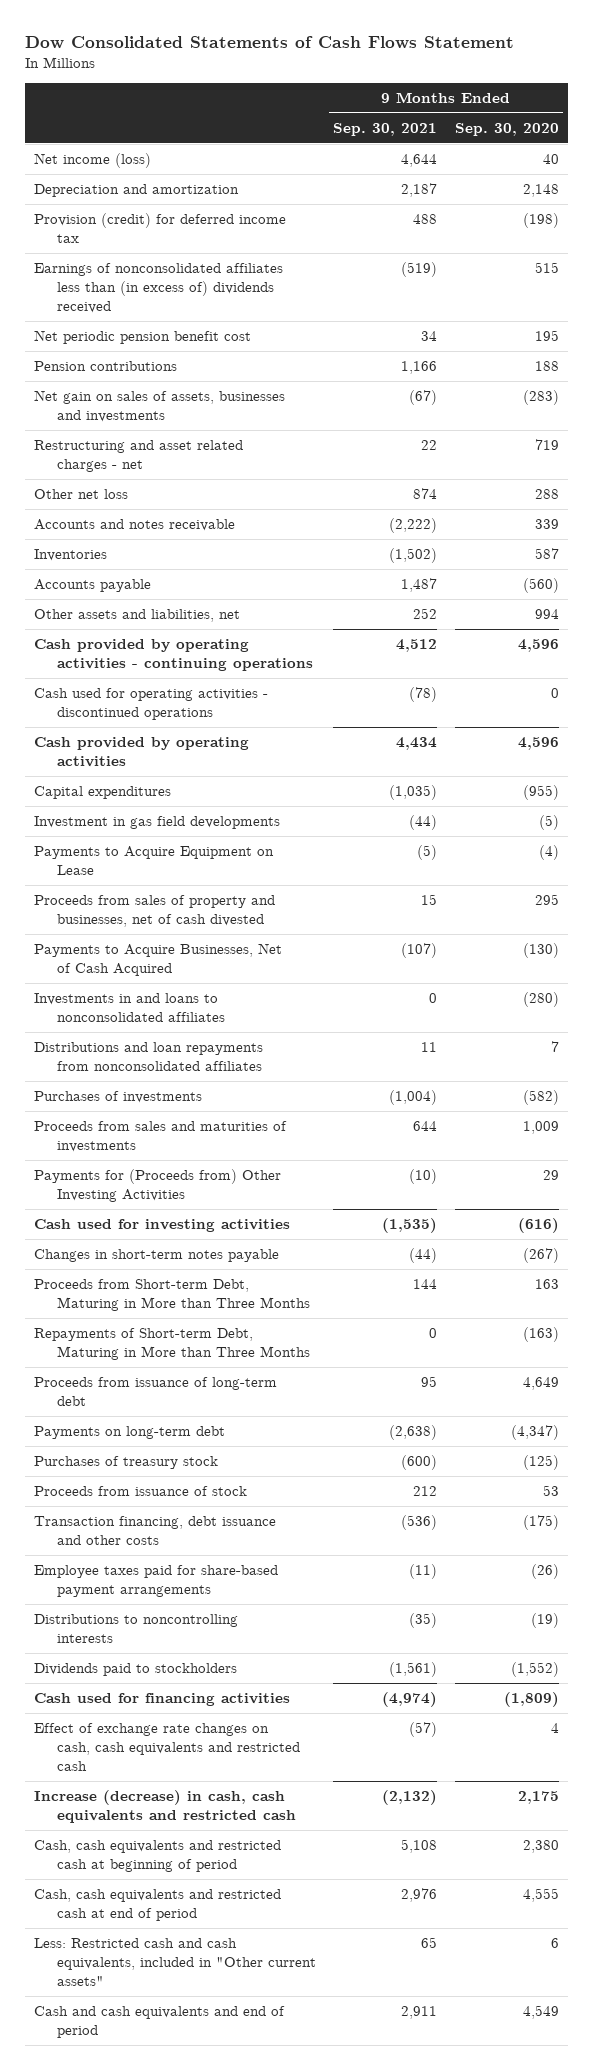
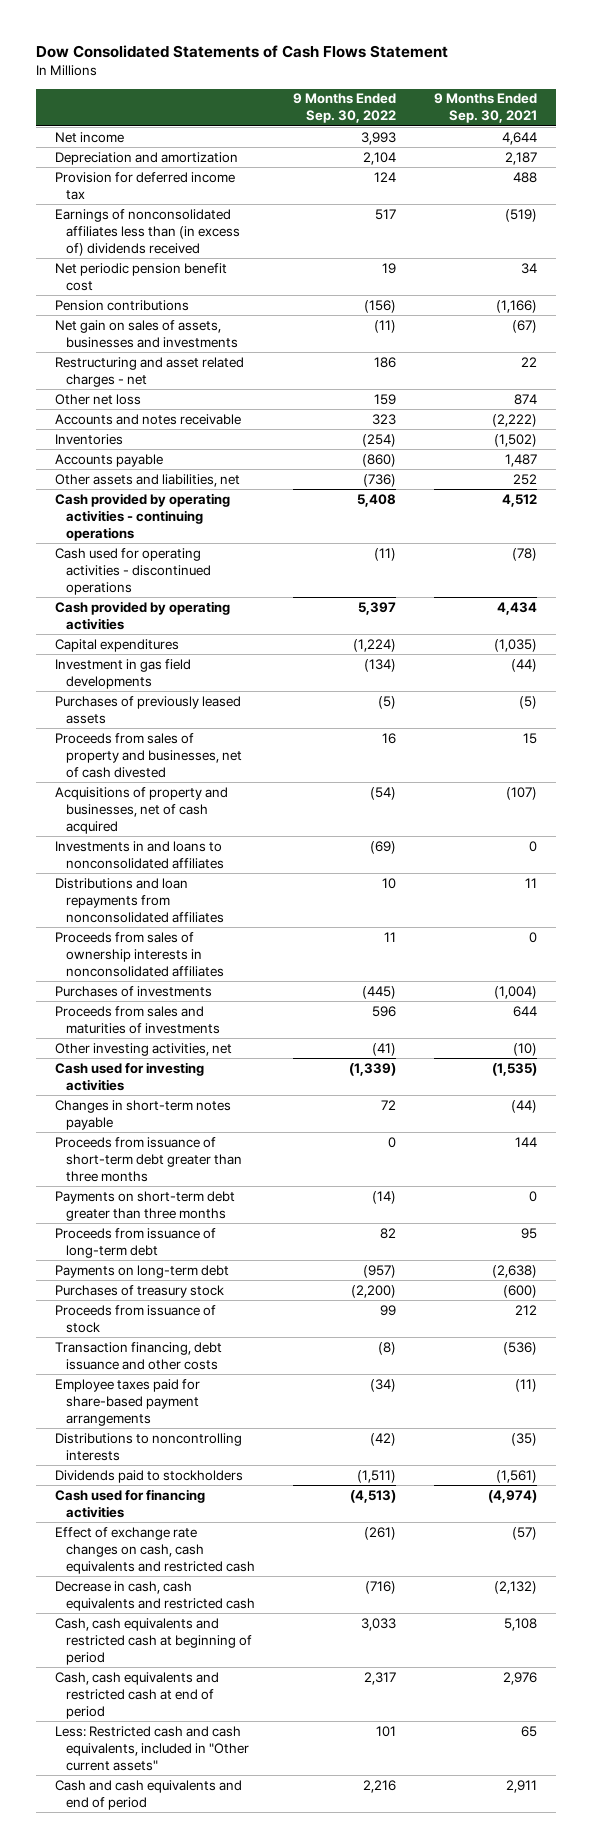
[454,122,559,136] Sep. 30, 2020 -> none
none -> [292,93,396,124] 9 Months Ended Sep. 30, 2022
[34,153,152,169] Net income (loss) -> [55,131,125,143] Net income
[34,213,287,243] Provision (credit) for deferred income tax -> [55,171,236,200] Provision for deferred income tax
[401,361,438,375] 1,166 -> [495,299,537,313] (1,166)
[34,846,275,875] Payments to Acquire Equipment on Lease -> [55,695,242,724] Purchases of previously leased assets
[34,943,283,976] Payments to Acquire Businesses, Net of Cash Acquired -> [55,786,229,834] Acquisitions of property and businesses, net of cash acquired
none -> [55,931,224,977] Proceeds from sales of ownership interests in nonconsolidated affiliates
[34,1169,282,1202] Payments for (Proceeds from) Other Investing Activities -> [55,1042,233,1056] Other investing activities, net
[34,1279,310,1311] Proceeds from Short-term Debt, Maturing in More than Three Months -> [55,1136,242,1182] Proceeds from issuance of short-term debt greater than three months
[34,1328,310,1360] Repayments of Short-term Debt, Maturing in More than Three Months -> [55,1190,236,1221] Payments on short-term debt greater than three months
[34,1790,296,1823] Increase (decrease) in cash, cash equivalents and restricted cash -> [55,1580,255,1611] Decrease in cash, cash equivalents and restricted cash

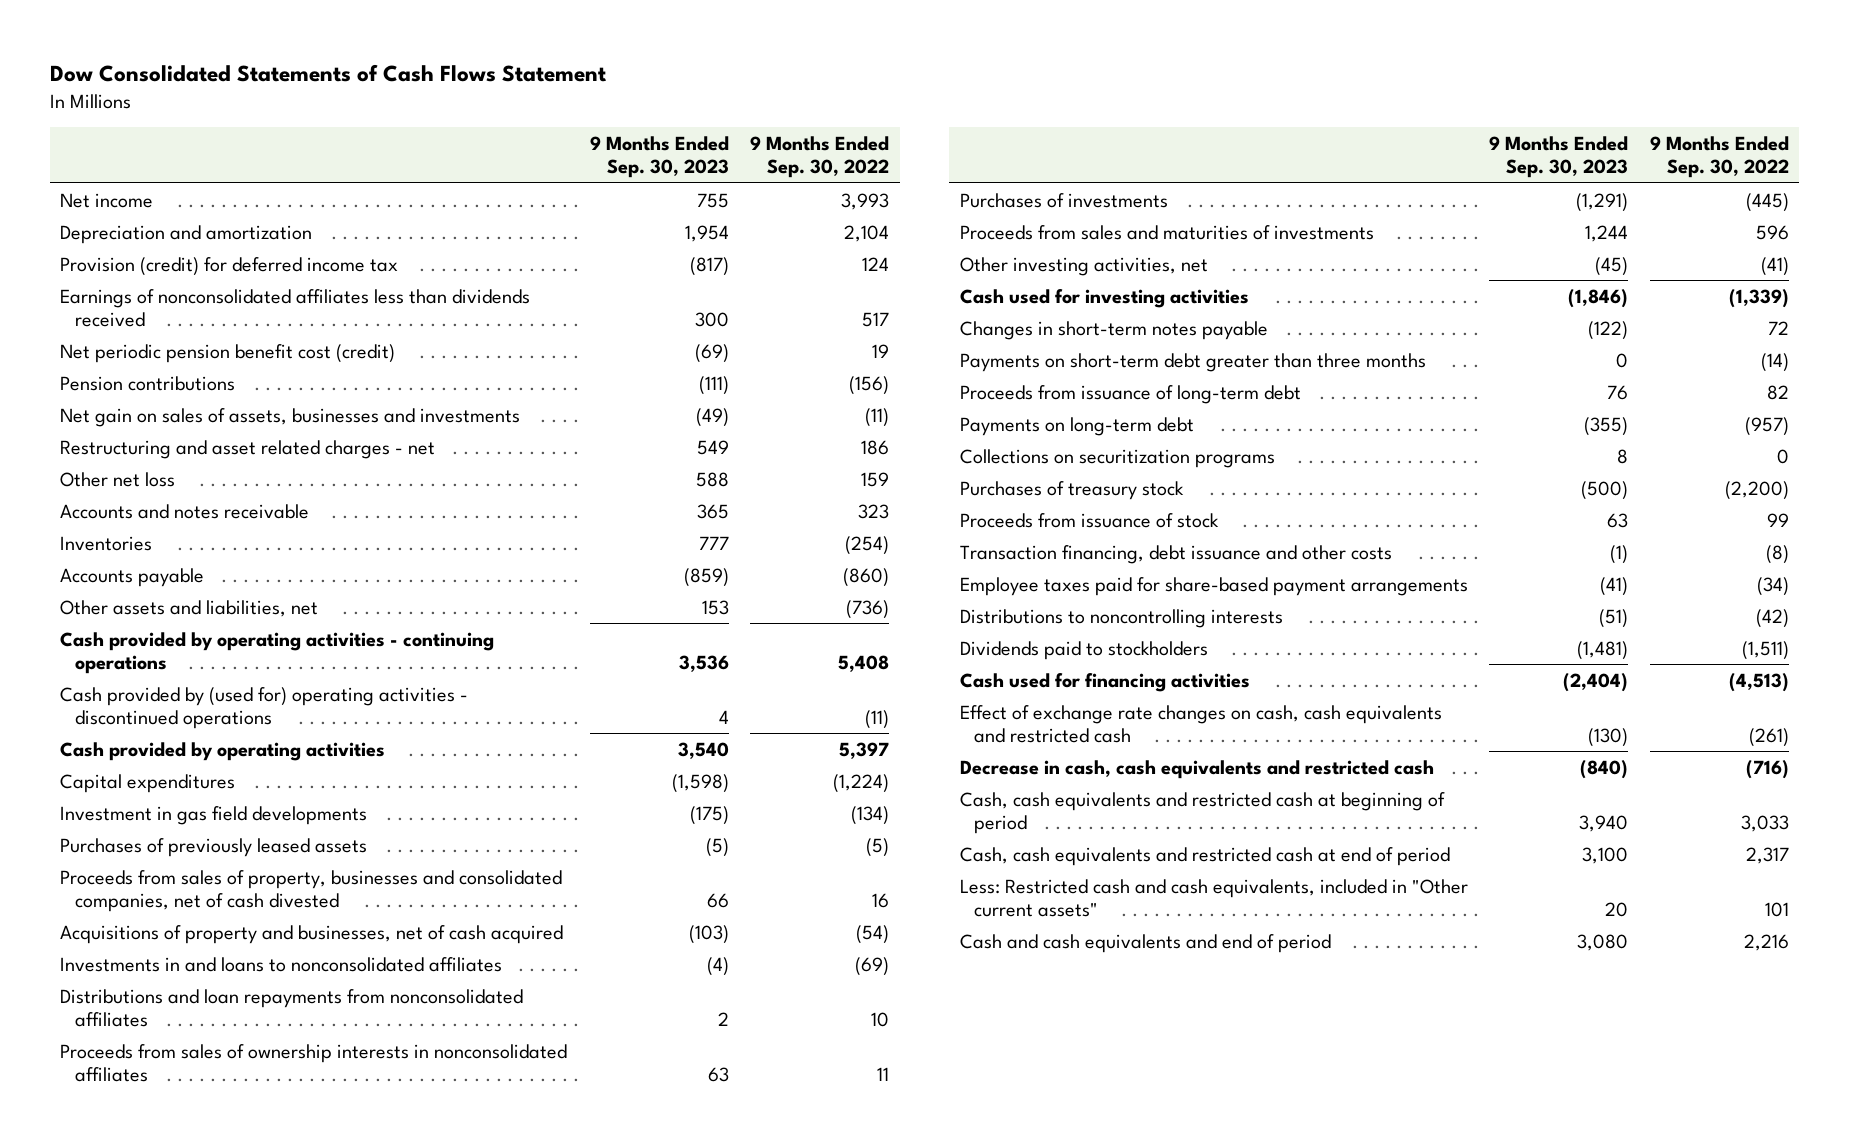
[433,93,537,124] 9 Months Ended Sep. 30, 2021 -> none
none -> [589,136,729,179] 9 Months Ended Sep. 30, 2023
[55,171,236,200] Provision for deferred income tax -> [60,256,399,276] Provision (credit) for deferred income tax
[55,208,240,256] Earnings of nonconsolidated affiliates less than (in excess of) dividends received -> [60,288,531,327] Earnings of nonconsolidated affiliates less than dividends received
[55,262,228,291] Net periodic pension benefit cost -> [60,343,396,363] Net periodic pension benefit cost (credit)
[55,547,211,595] Cash used for operating activities - discontinued operations -> [60,686,469,729] Cash provided by (used for) operating activities - discontinued operations
[55,732,242,778] Proceeds from sales of property and businesses, net of cash divested -> [60,869,563,912] Proceeds from sales of property, businesses and consolidated companies, net of cash divested
[55,1136,242,1182] Proceeds from issuance of short-term debt greater than three months -> none
none -> [960,448,1276,468] Collections on securitization programs

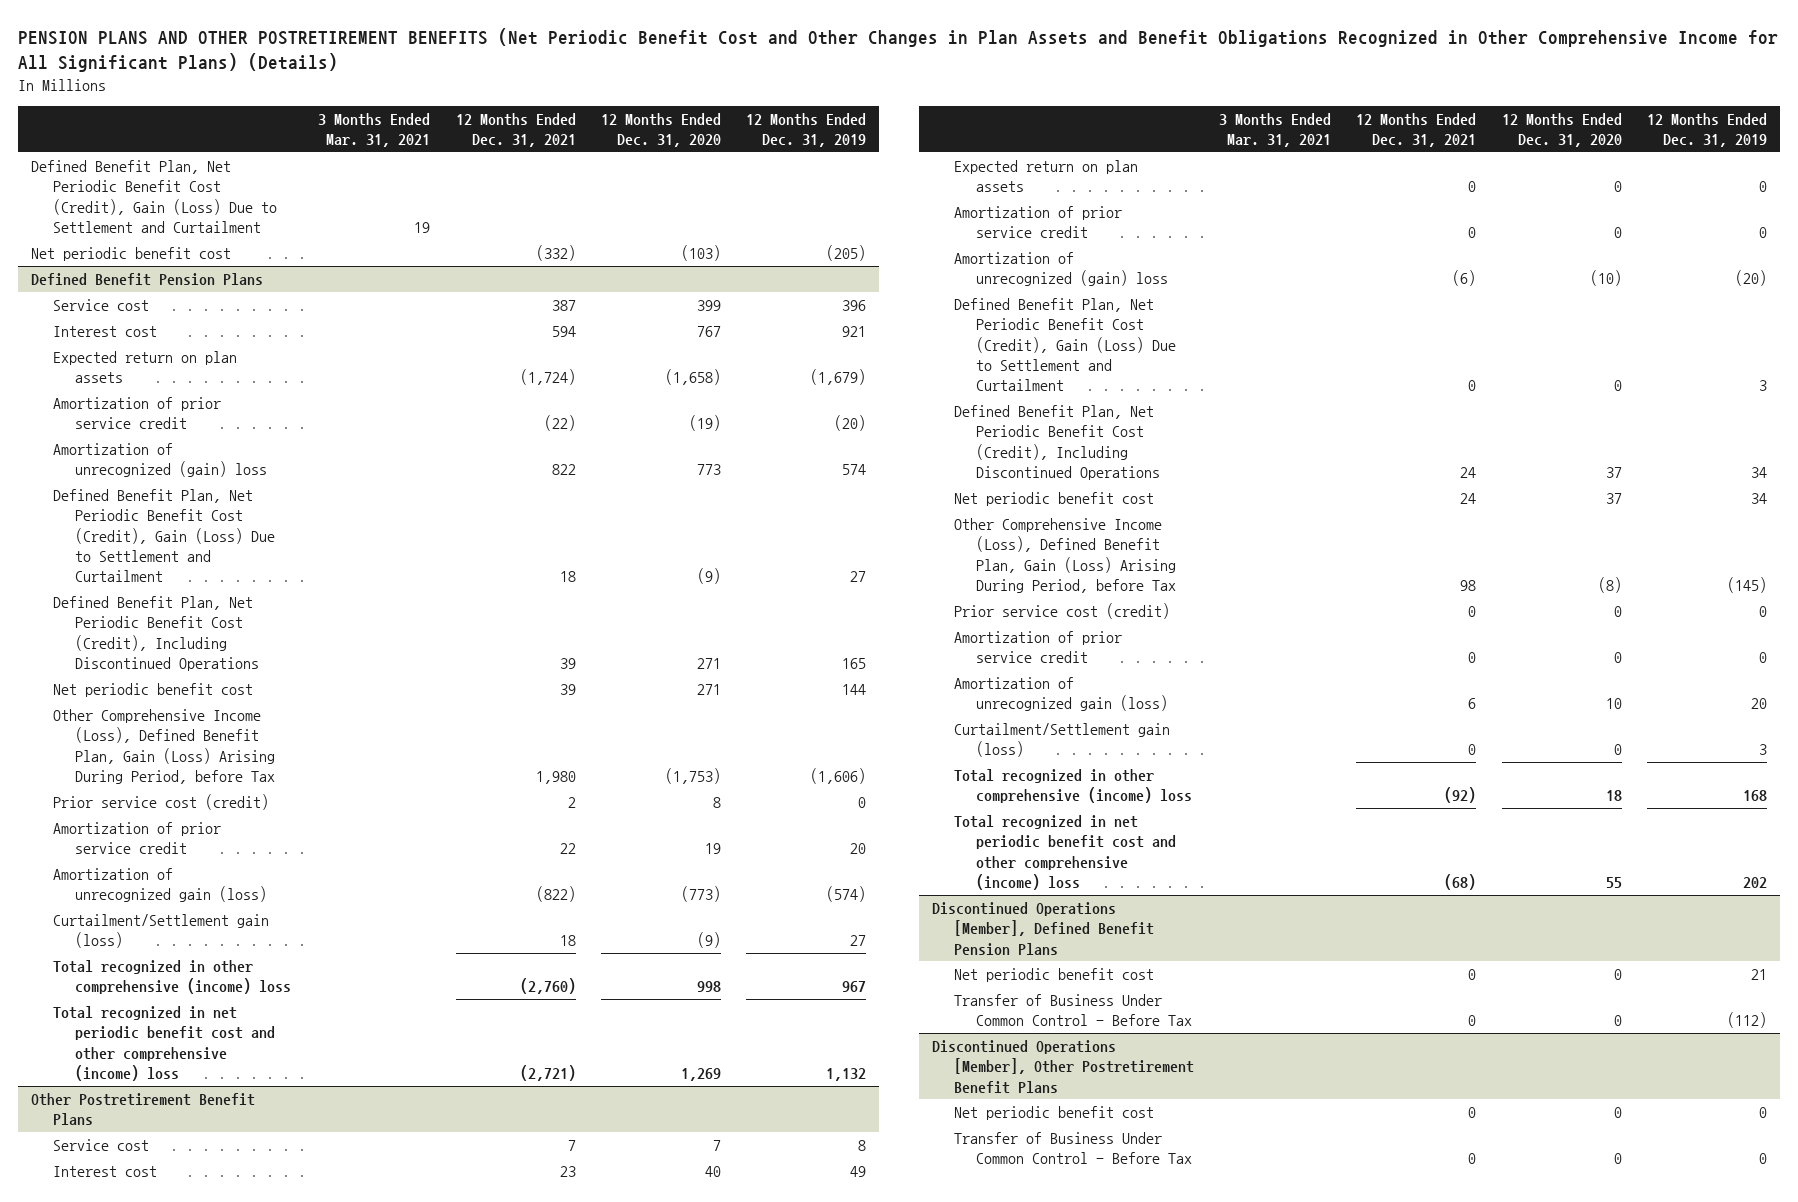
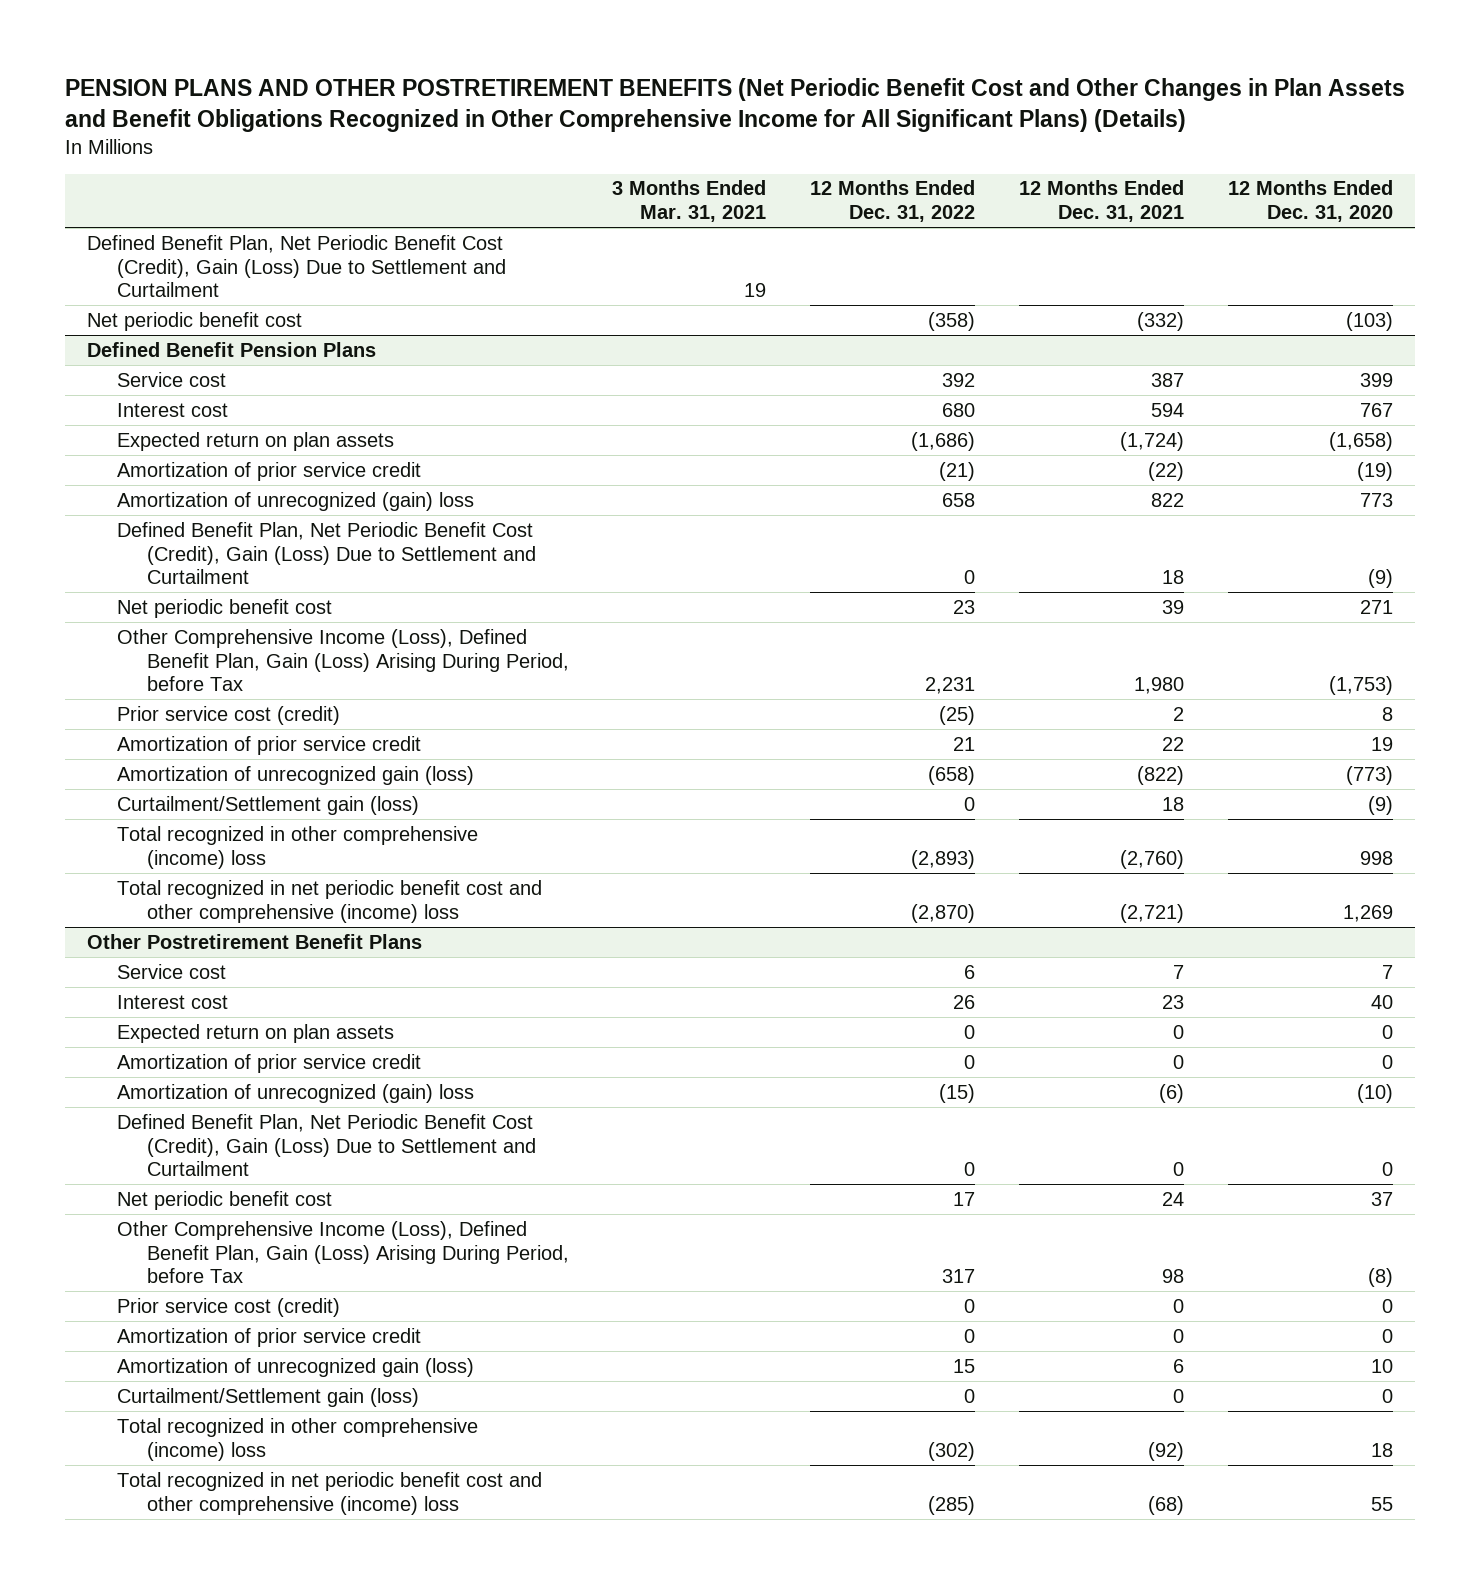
[746,112,867,147] 12 Months Ended Dec. 31, 2019 -> none
none -> [810,180,976,223] 12 Months Ended Dec. 31, 2022
[53,596,260,671] Defined Benefit Plan, Net Periodic Benefit Cost (Credit), Including Discontinued Operations -> none
[953,405,1161,480] Defined Benefit Plan, Net Periodic Benefit Cost (Credit), Including Discontinued Operations -> none
[931,902,1154,955] Discontinued Operations [Member], Defined Benefit Pension Plans -> none
[953,968,1154,983] Net periodic benefit cost -> none
[953,994,1193,1027] Transfer of Business Under Common Control - Before Tax -> none
[931,1040,1194,1094] Discontinued Operations [Member], Other Postretirement Benefit Plans -> none
[953,1106,1154,1121] Net periodic benefit cost -> none
[953,1132,1193,1165] Transfer of Business Under Common Control - Before Tax -> none

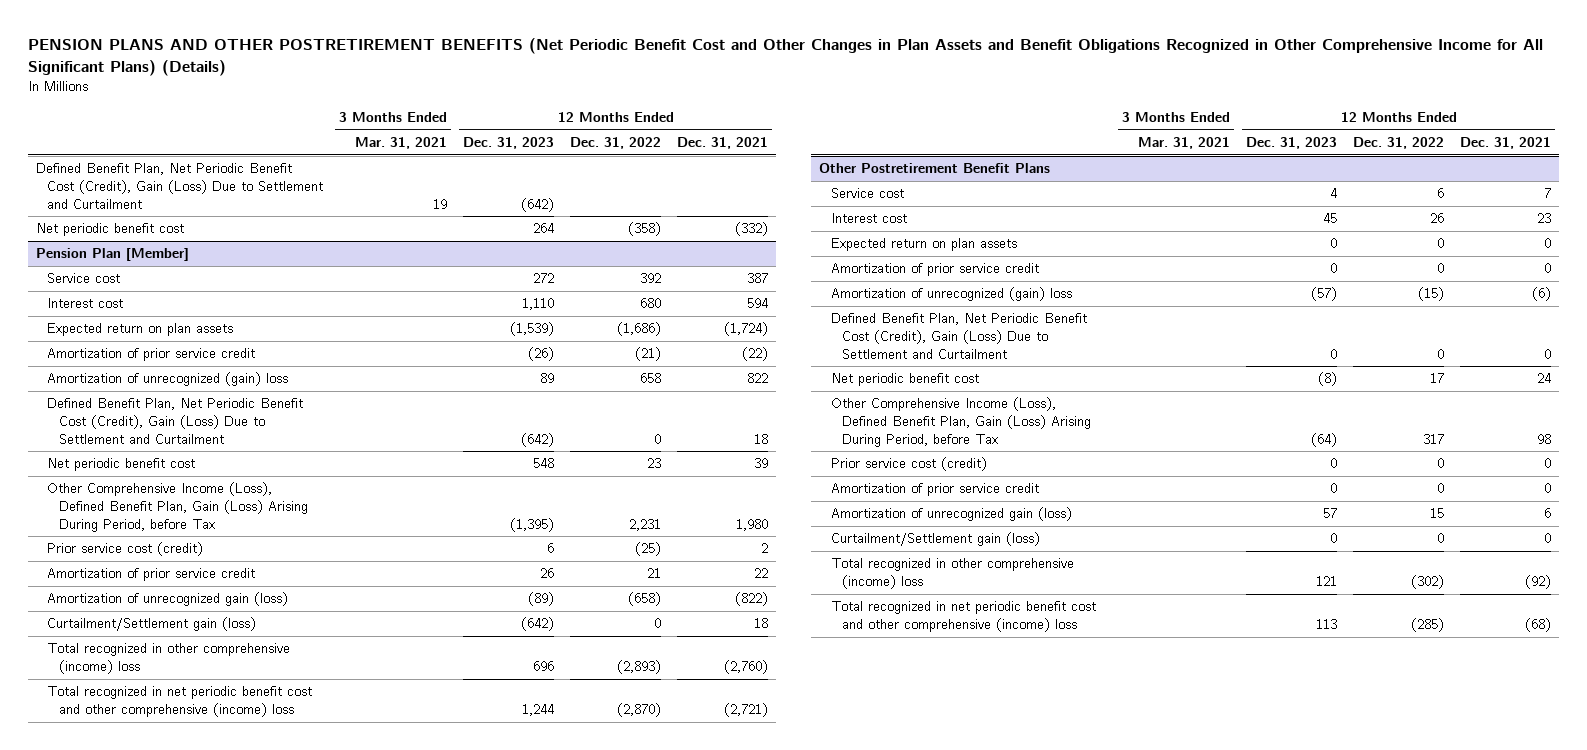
[1227,180,1393,223] 12 Months Ended Dec. 31, 2020 -> none
none -> [463,137,555,150] Dec. 31, 2023
[86,341,376,357] Defined Benefit Pension Plans -> [36,248,190,262] Pension Plan [Member]

